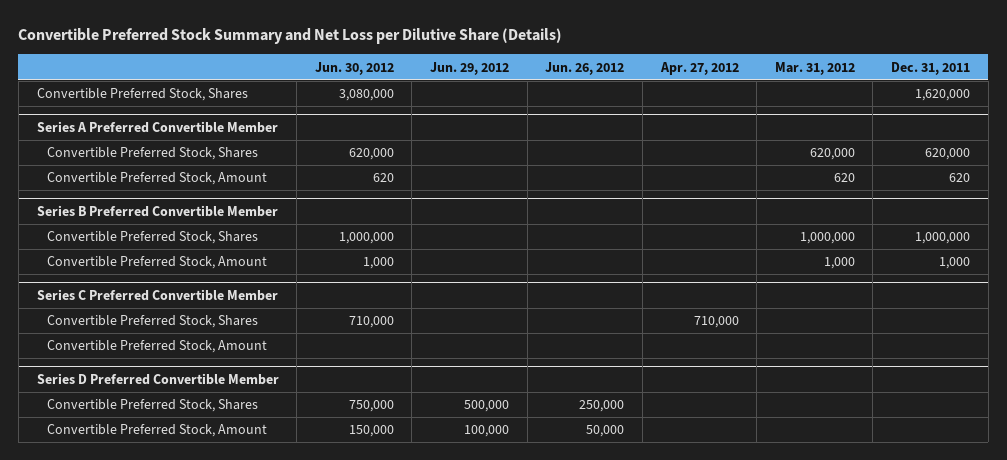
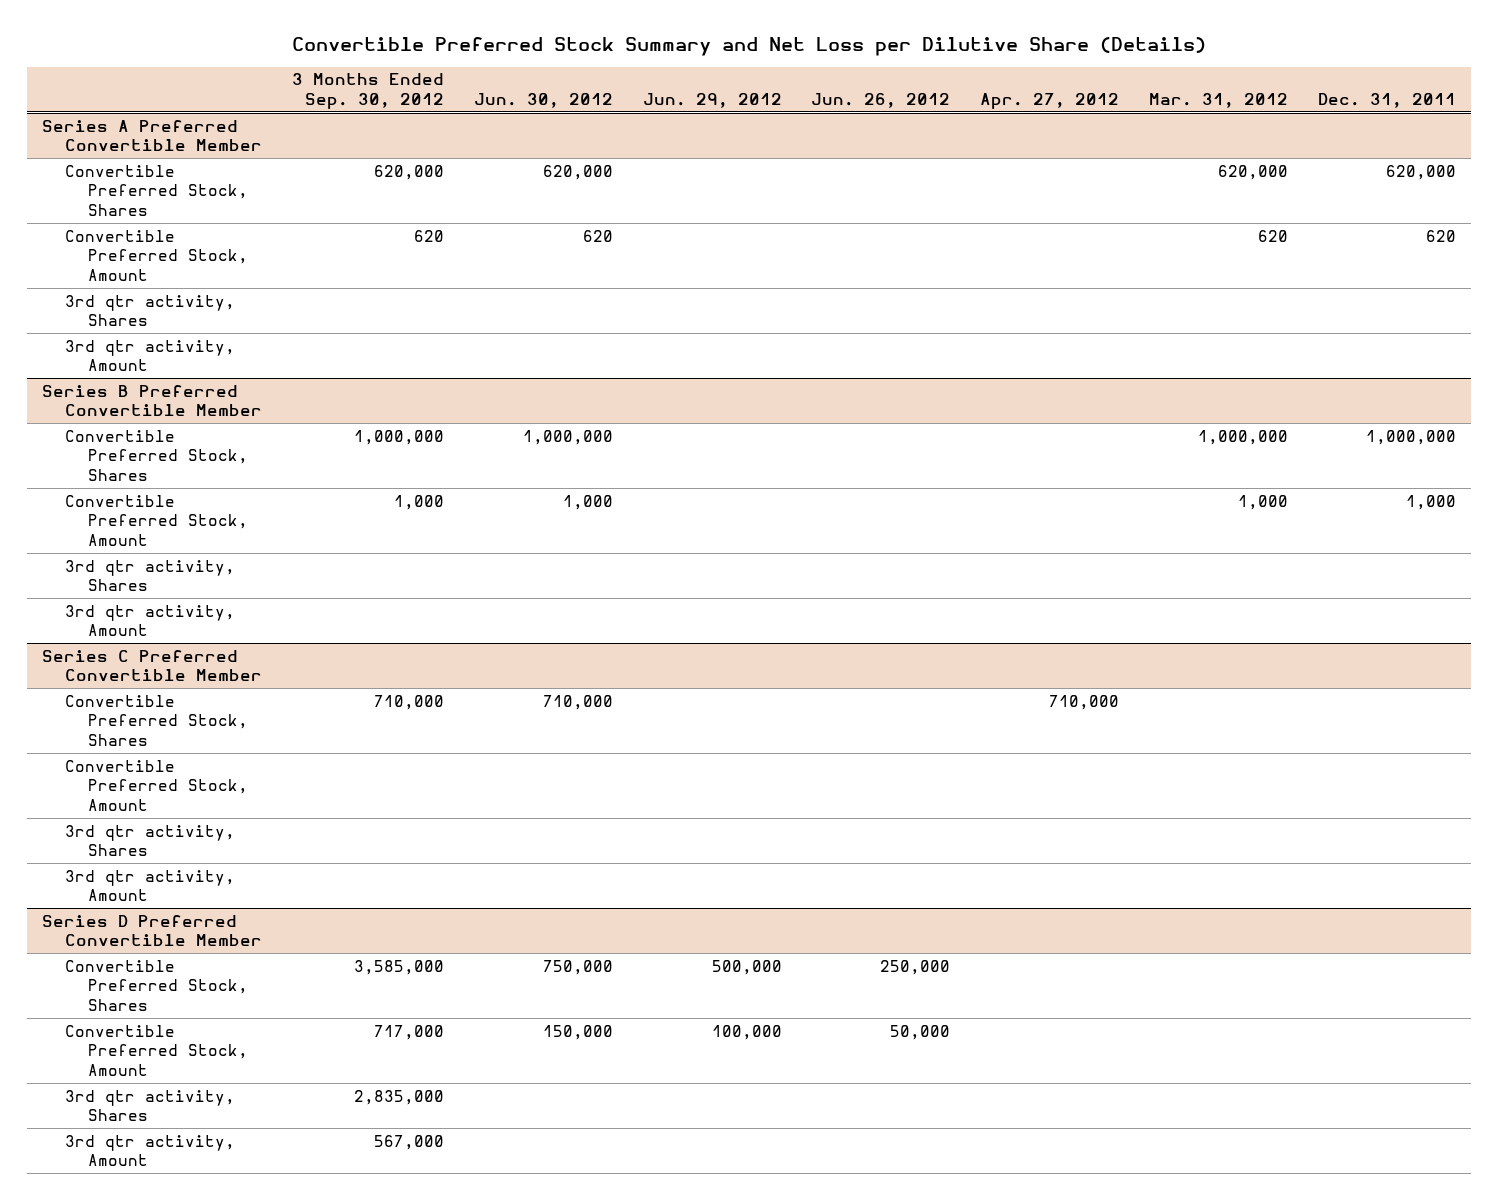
none -> [291,73,444,110] 3 Months Ended Sep. 30, 2012
[36,88,248,102] Convertible Preferred Stock, Shares -> none
none -> [65,294,236,327] 3rd qtr activity, Shares
none -> [65,339,236,372] 3rd qtr activity, Amount
none -> [65,559,236,592] 3rd qtr activity, Shares
none -> [65,604,236,637] 3rd qtr activity, Amount
none -> [65,824,236,857] 3rd qtr activity, Shares
none -> [65,869,236,902] 3rd qtr activity, Amount
none -> [65,1089,236,1122] 3rd qtr activity, Shares
none -> [65,1134,236,1167] 3rd qtr activity, Amount

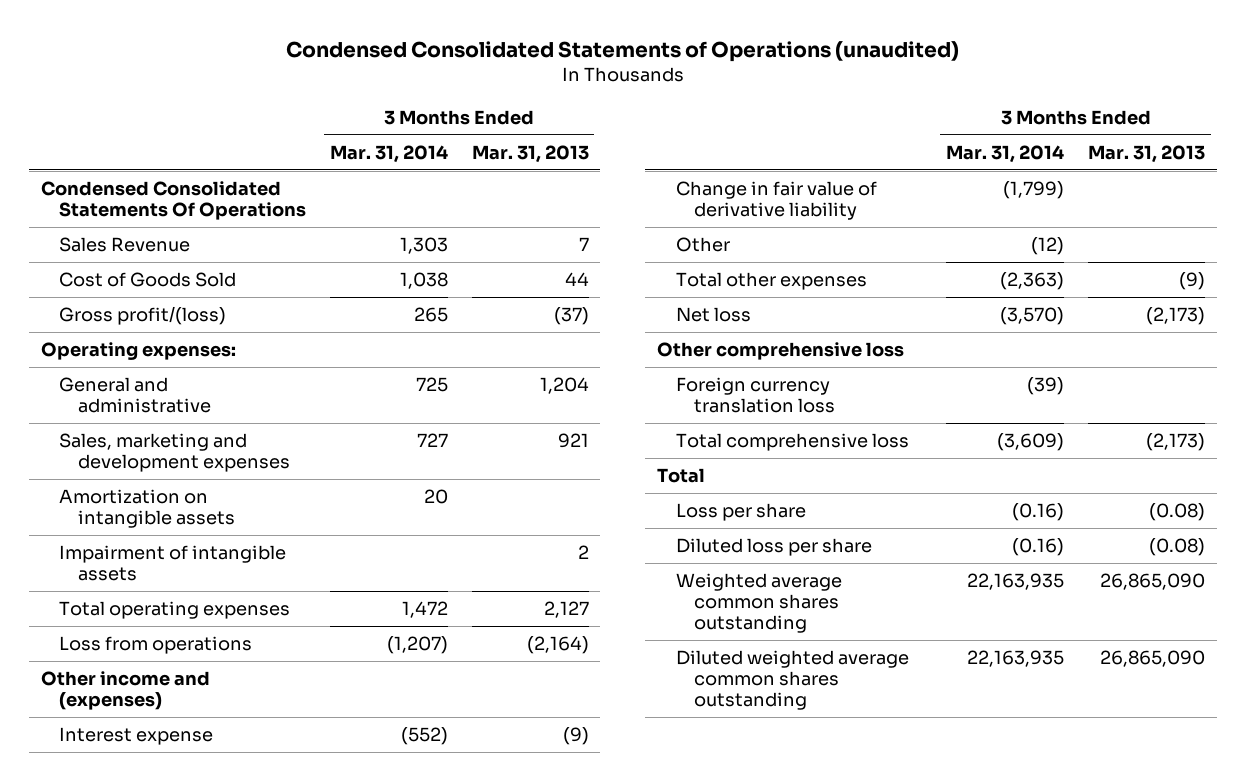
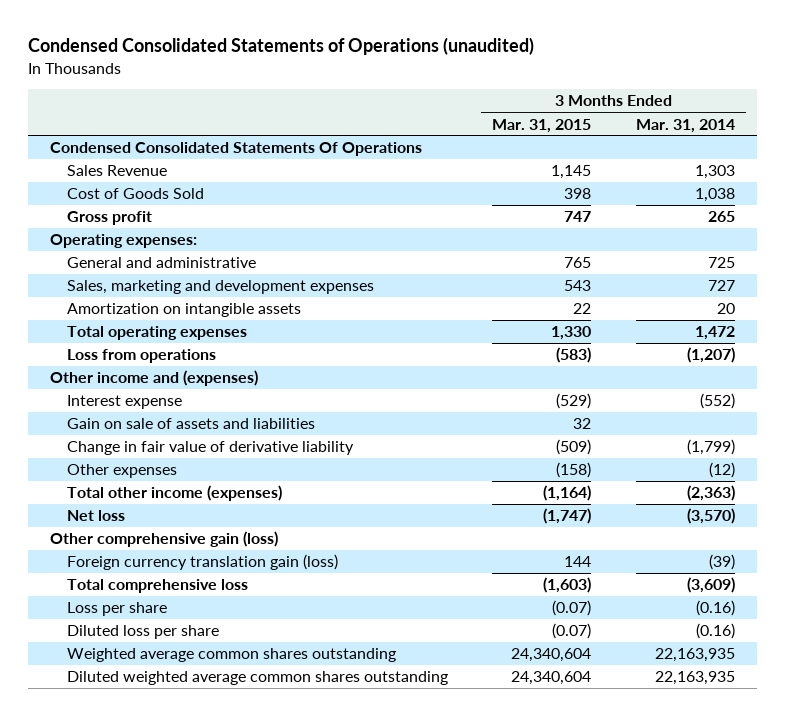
[471,144,589,163] Mar. 31, 2013 -> none
none -> [492,118,592,133] Mar. 31, 2015
[59,306,227,326] Gross profit/(loss) -> [67,211,153,226] Gross profit
[59,545,287,582] Impairment of intangible assets -> none
none -> [67,418,316,430] Gain on sale of assets and liabilities
[675,237,730,253] Other -> [67,464,178,479] Other expenses
[675,272,867,291] Total other expenses -> [67,485,283,502] Total other income (expenses)
[657,342,905,361] Other comprehensive loss -> [50,531,279,548] Other comprehensive gain (loss)
[675,377,836,414] Foreign currency translation loss -> [67,554,339,571] Foreign currency translation gain (loss)
[657,468,706,484] Total -> none

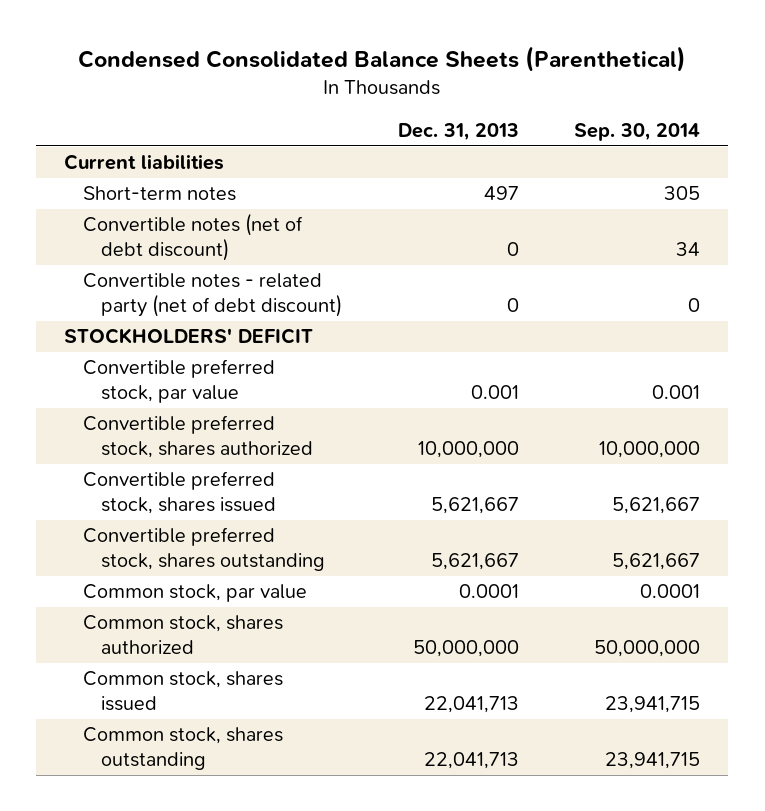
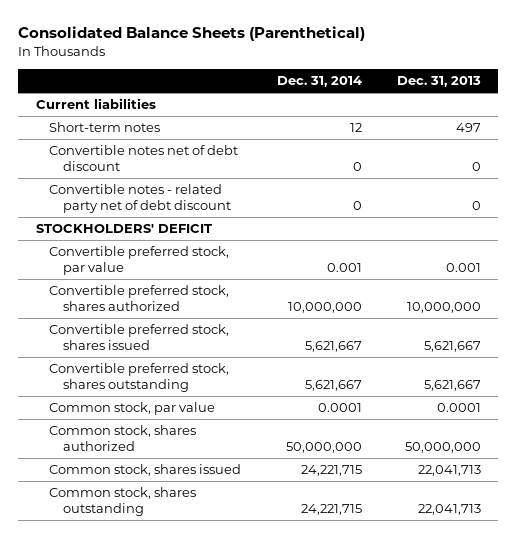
[78,46,687,73] Condensed Consolidated Balance Sheets (Parenthetical) -> [17,26,365,42] Consolidated Balance Sheets (Parenthetical)
[574,122,701,141] Sep. 30, 2014 -> none
none -> [276,76,362,88] Dec. 31, 2014
[82,213,303,261] Convertible notes (net of debt discount) -> [49,145,239,172] Convertible notes net of debt discount
[82,273,343,317] Convertible notes - related party (net of debt discount) -> [49,184,232,214] Convertible notes - related party net of debt discount

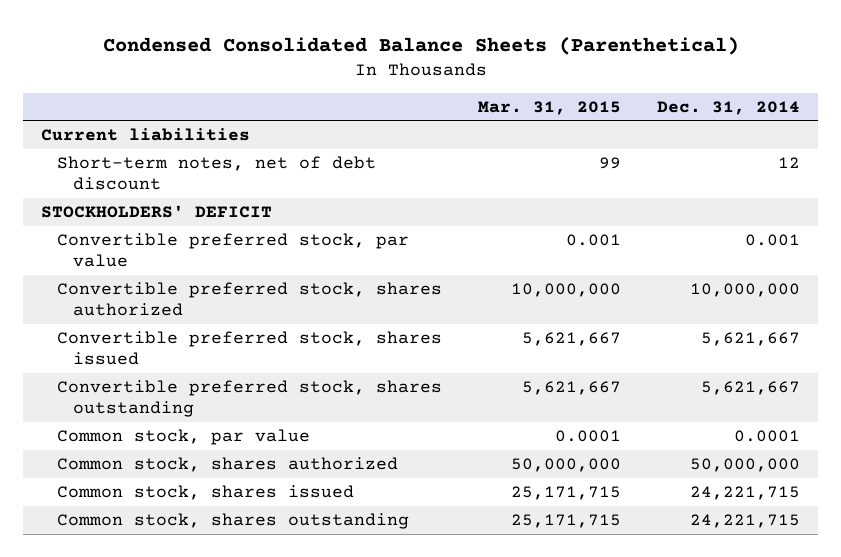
[17,26,365,42] Consolidated Balance Sheets (Parenthetical) -> [102,36,739,55] Condensed Consolidated Balance Sheets (Parenthetical)
[396,76,481,88] Dec. 31, 2013 -> none
none -> [478,100,622,115] Mar. 31, 2015
[49,145,239,172] Convertible notes net of debt discount -> none
[49,184,232,214] Convertible notes - related party net of debt discount -> none
[49,122,161,133] Short-term notes -> [57,155,377,191] Short-term notes, net of debt discount

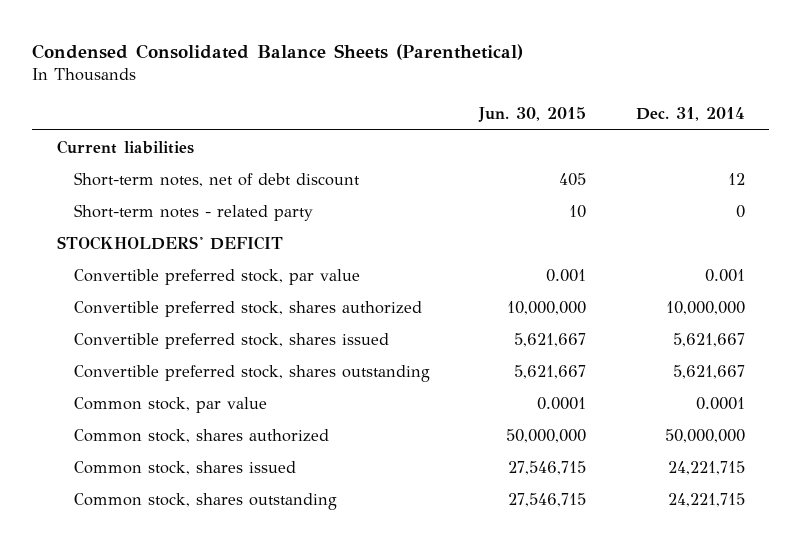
[478,100,622,115] Mar. 31, 2015 -> none
none -> [478,107,587,123] Jun. 30, 2015
none -> [73,203,313,221] Short-term notes - related party

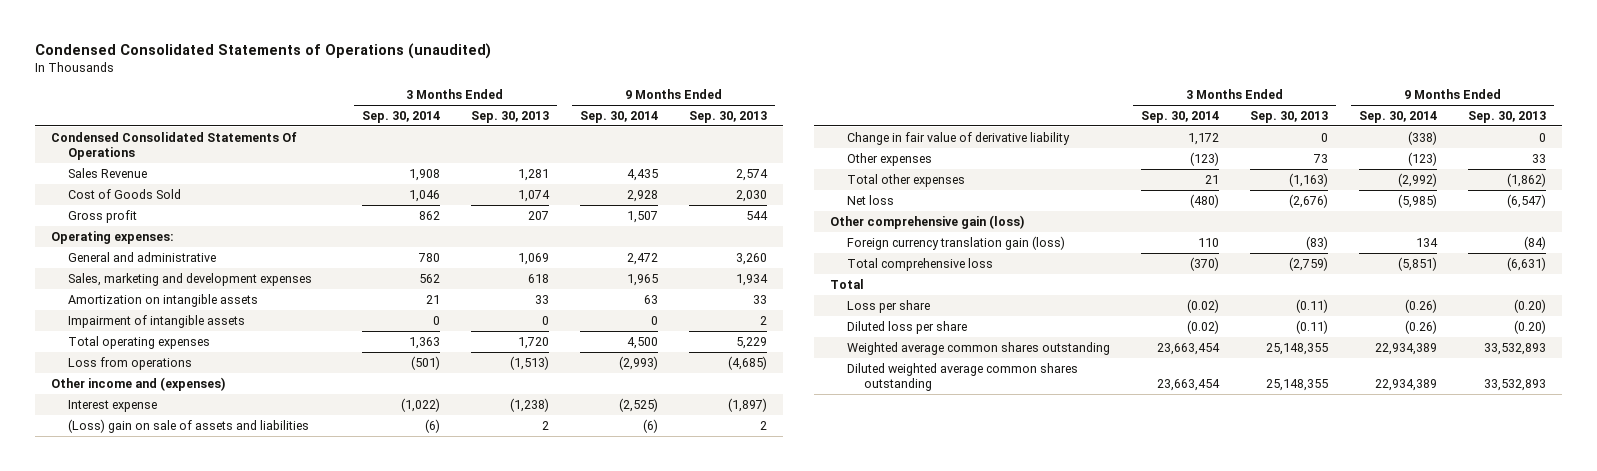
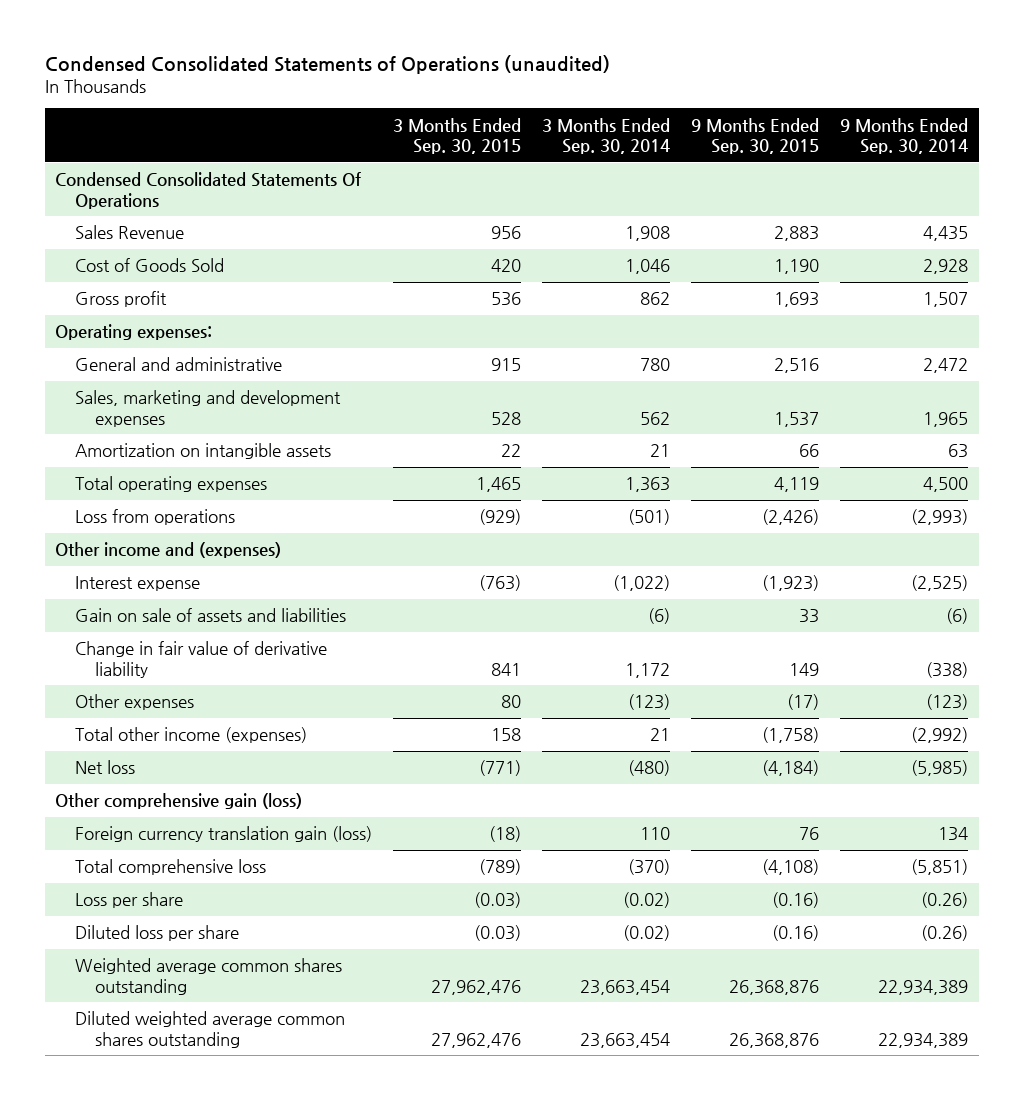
[470,110,549,123] Sep. 30, 2013 -> none
[689,110,768,123] Sep. 30, 2013 -> none
none -> [393,117,522,155] 3 Months Ended Sep. 30, 2015
none -> [691,117,820,155] 9 Months Ended Sep. 30, 2015
[67,314,245,328] Impairment of intangible assets -> none
[67,418,309,433] (Loss) gain on sale of assets and liabilities -> [75,608,347,623] Gain on sale of assets and liabilities
[846,173,965,187] Total other expenses -> [75,727,308,744] Total other income (expenses)
[829,278,864,289] Total -> none

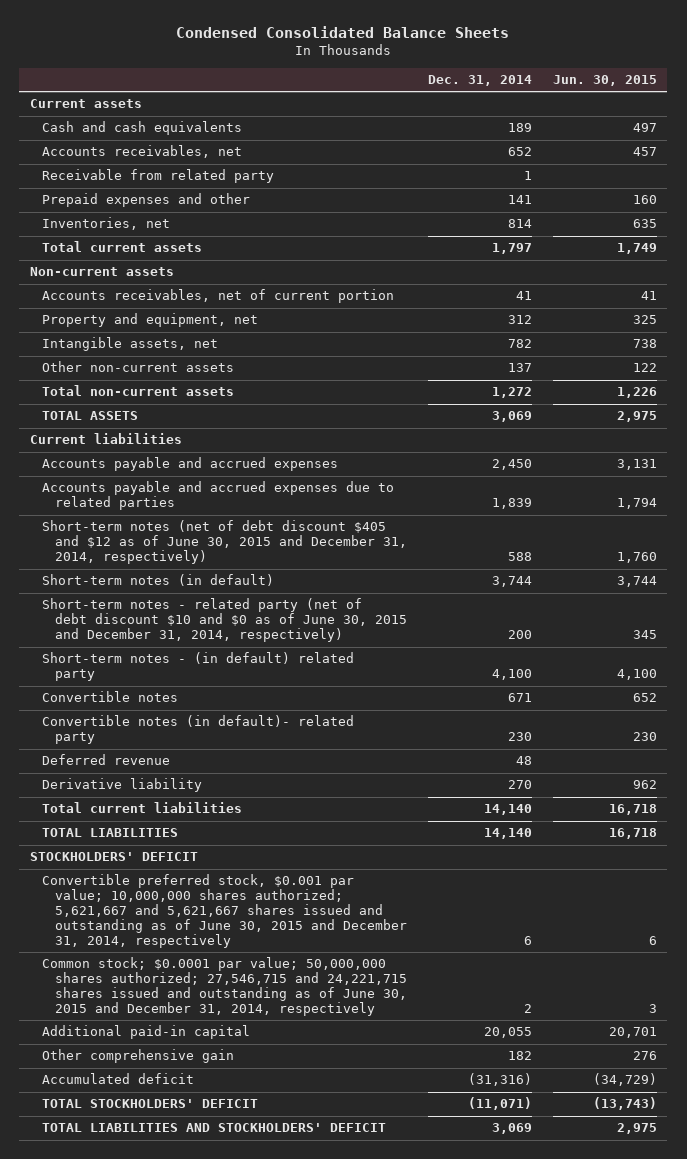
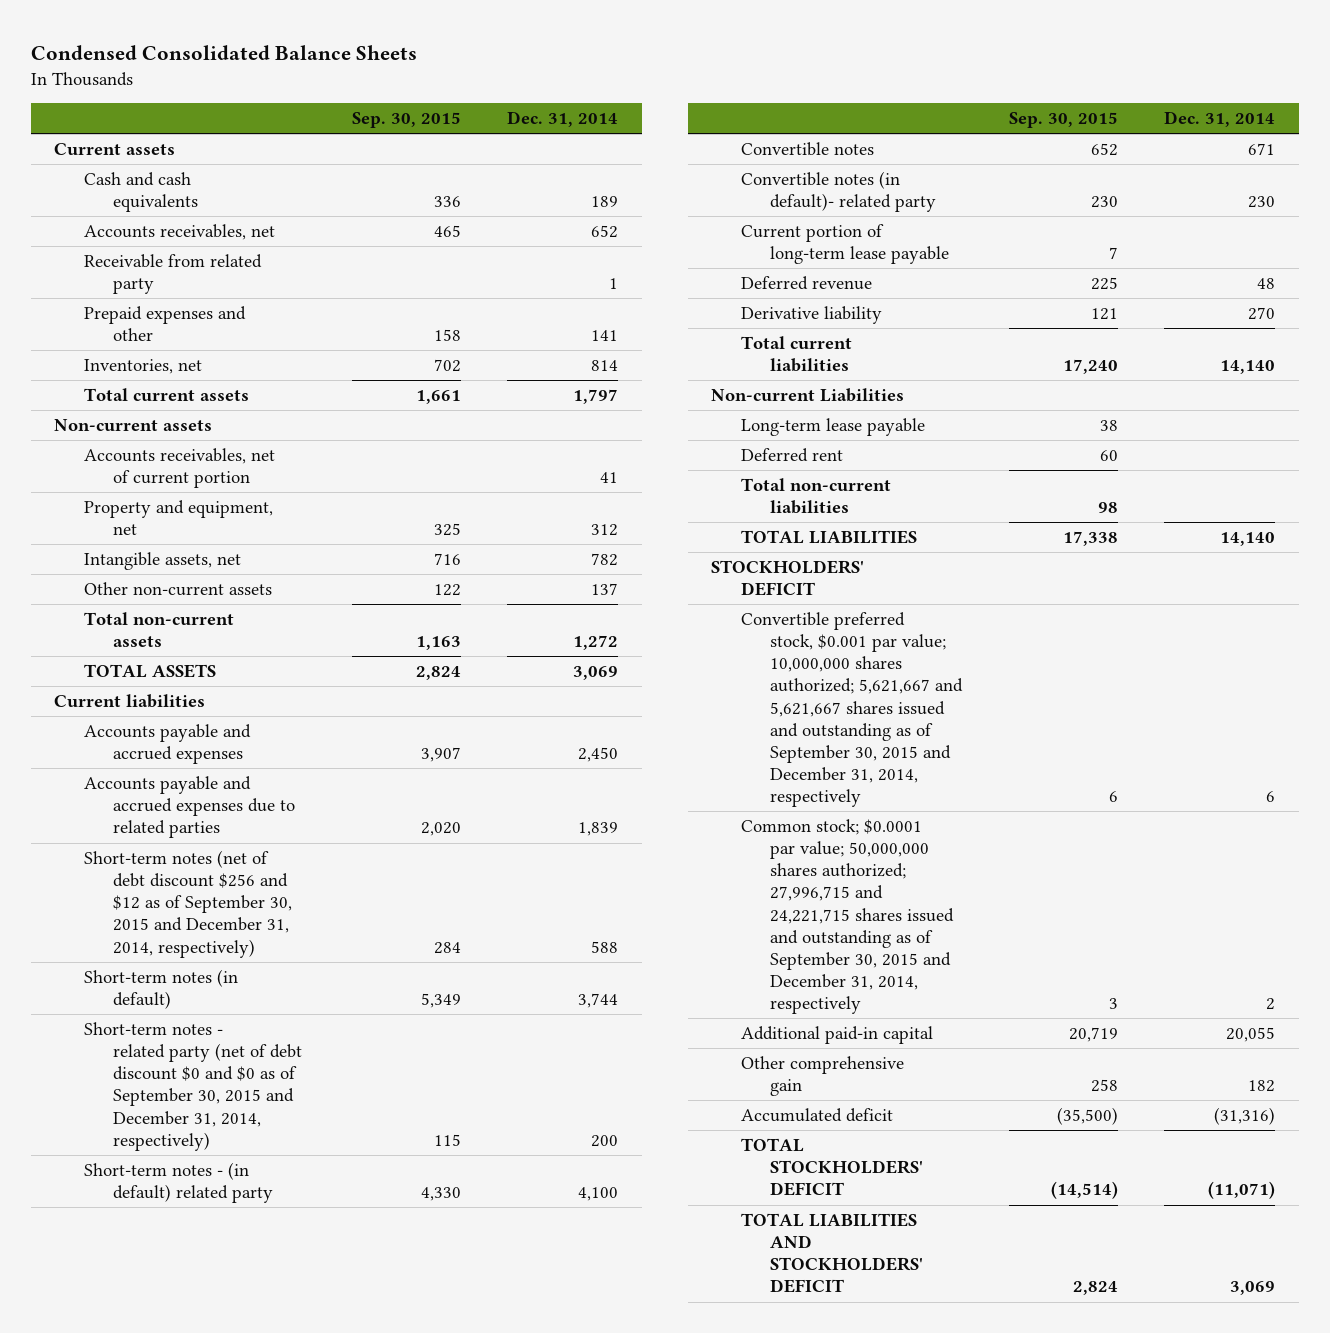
[552,74,657,86] Jun. 30, 2015 -> none
none -> [351,112,461,129] Sep. 30, 2015
[42,520,408,565] Short-term notes (net of debt discount $405 and $12 as of June 30, 2015 and December 31, 2014, respectively) -> [83,850,293,958] Short-term notes (net of debt discount $256 and $12 as of September 30, 2015 and December 31, 2014, respectively)
[42,598,408,643] Short-term notes - related party (net of debt discount $10 and $0 as of June 30, 2015 and December 31, 2014, respectively) -> [83,1022,303,1151] Short-term notes - related party (net of debt discount $0 and $0 as of September 30, 2015 and December 31, 2014, respectively)
none -> [740,224,950,265] Current portion of long-term lease payable
none -> [711,388,905,403] Non-current Liabilities
none -> [740,418,925,437] Long-term lease payable
none -> [740,448,843,463] Deferred rent
none -> [740,478,891,515] Total non-current liabilities
[42,874,408,949] Convertible preferred stock, $0.001 par value; 10,000,000 shares authorized; 5,621,667 and 5,621,667 shares issued and outstanding as of June 30, 2015 and December 31, 2014, respectively -> [740,612,964,808] Convertible preferred stock, $0.001 par value; 10,000,000 shares authorized; 5,621,667 and 5,621,667 shares issued and outstanding as of September 30, 2015 and December 31, 2014, respectively
[42,957,408,1017] Common stock; $0.0001 par value; 50,000,000 shares authorized; 27,546,715 and 24,221,715 shares issued and outstanding as of June 30, 2015 and December 31, 2014, respectively -> [740,819,955,1015] Common stock; $0.0001 par value; 50,000,000 shares authorized; 27,996,715 and 24,221,715 shares issued and outstanding as of September 30, 2015 and December 31, 2014, respectively

